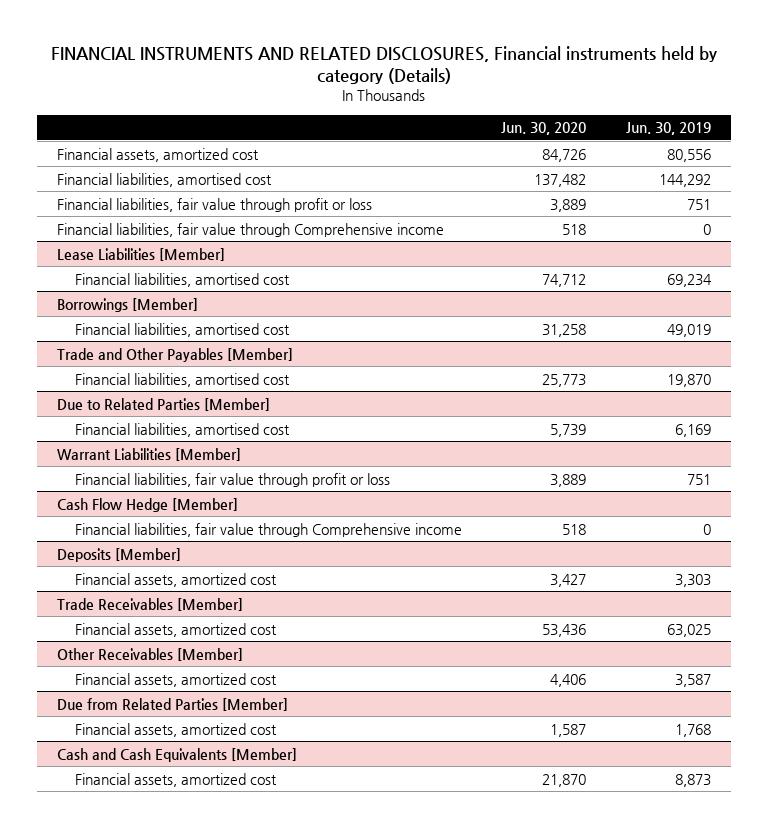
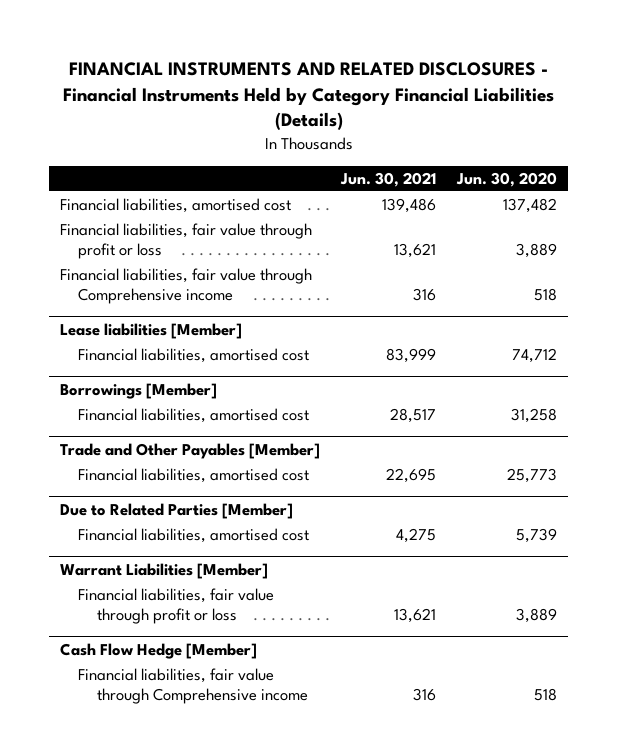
[50,45,717,85] FINANCIAL INSTRUMENTS AND RELATED DISCLOSURES, Financial instruments held by category (Details) -> [62,61,554,131] FINANCIAL INSTRUMENTS AND RELATED DISCLOSURES - Financial Instruments Held by Category Financial Liabilities (Details)
[625,122,711,136] Jun. 30, 2019 -> none
none -> [340,171,437,187] Jun. 30, 2021
[56,147,259,162] Financial assets, amortized cost -> none
[56,247,225,261] Lease Liabilities [Member] -> [59,322,242,339] Lease liabilities [Member]
[56,547,181,562] Deposits [Member] -> none
[74,572,277,587] Financial assets, amortized cost -> none
[56,597,243,611] Trade Receivables [Member] -> none
[74,622,277,637] Financial assets, amortized cost -> none
[56,647,243,661] Other Receivables [Member] -> none
[74,672,277,687] Financial assets, amortized cost -> none
[56,697,288,711] Due from Related Parties [Member] -> none
[74,722,277,737] Financial assets, amortized cost -> none
[56,747,297,762] Cash and Cash Equivalents [Member] -> none
[74,772,277,787] Financial assets, amortized cost -> none

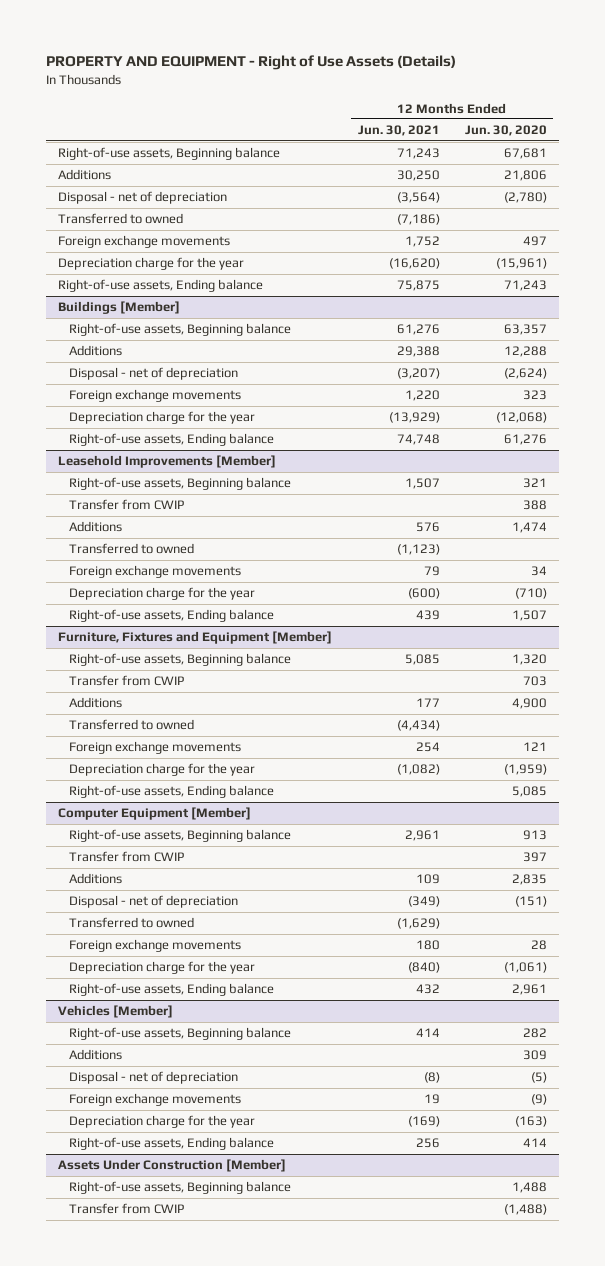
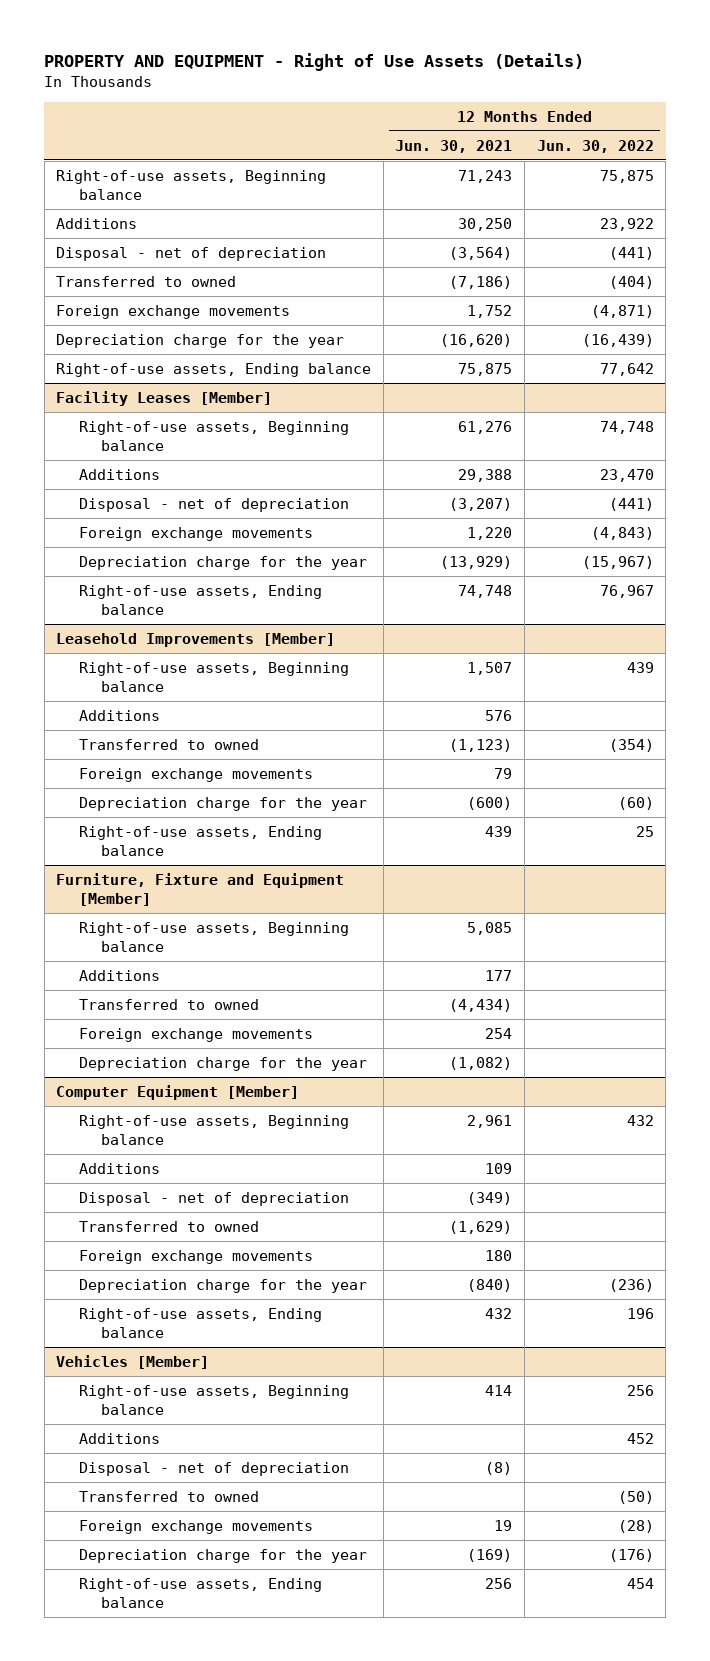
[464,125,547,137] Jun. 30, 2020 -> none
none -> [536,139,654,153] Jun. 30, 2022
[58,301,181,315] Buildings [Member] -> none
none -> [56,390,273,406] Facility Leases [Member]
[68,499,184,511] Transfer from CWIP -> none
[58,631,333,645] Furniture, Fixtures and Equipment [Member] -> [56,872,345,906] Furniture, Fixture and Equipment [Member]
[68,675,184,687] Transfer from CWIP -> none
[68,785,274,799] Right-of-use assets, Ending balance -> none
[68,851,184,863] Transfer from CWIP -> none
none -> [78,1490,259,1502] Transferred to owned
[58,1159,287,1173] Assets Under Construction [Member] -> none
[68,1181,291,1195] Right-of-use assets, Beginning balance -> none
[68,1203,184,1215] Transfer from CWIP -> none

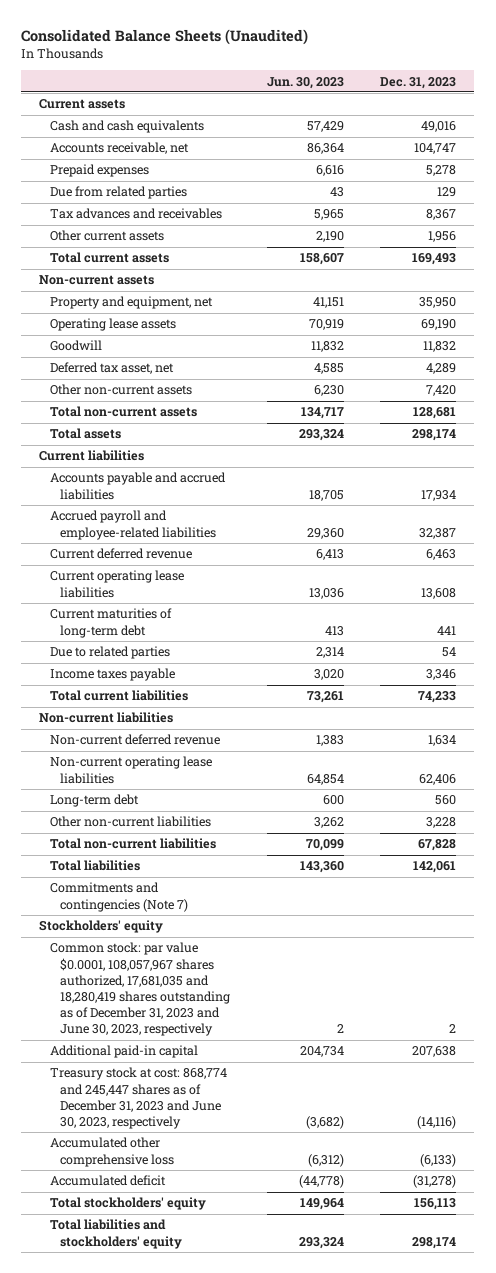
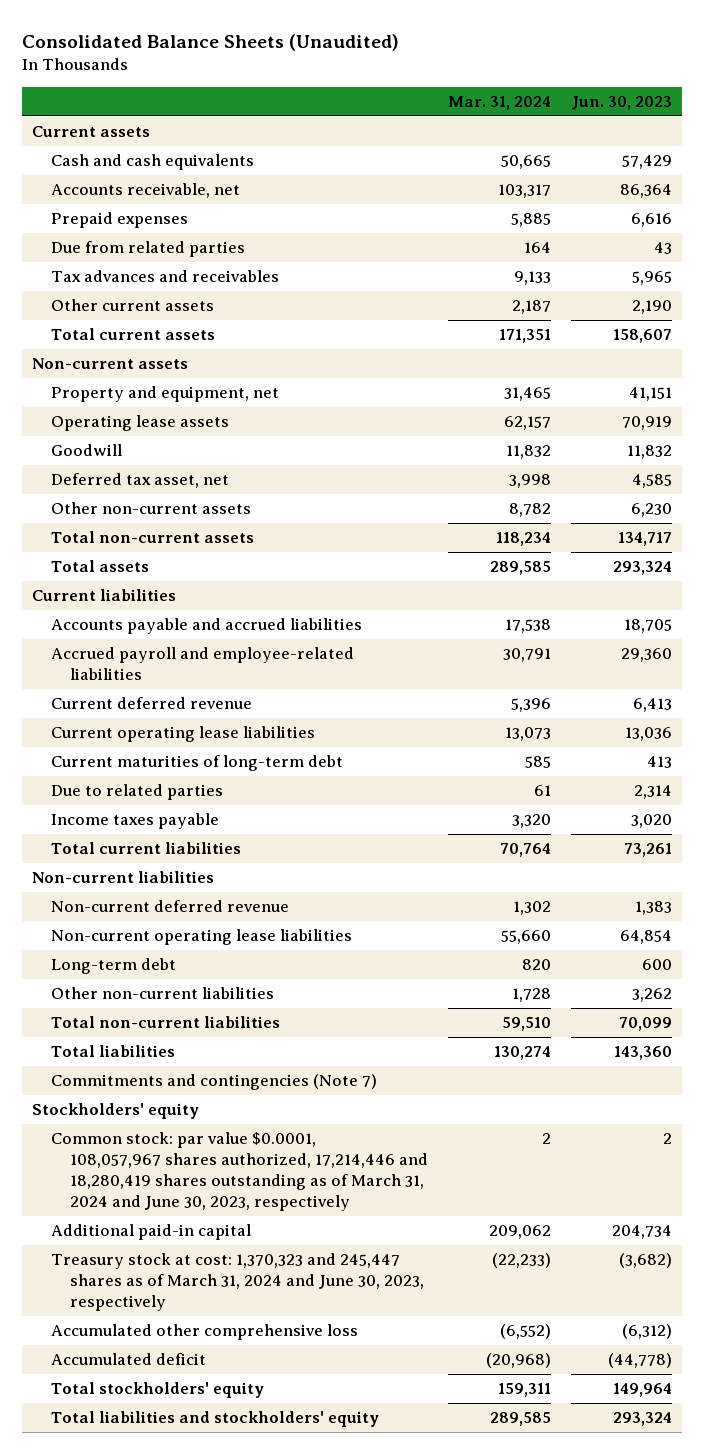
[380,76,457,89] Dec. 31, 2023 -> none
none -> [448,96,552,111] Mar. 31, 2024
[49,942,231,1037] Common stock: par value $0.0001, 108,057,967 shares authorized, 17,681,035 and 18,280,419 shares outstanding as of December 31, 2023 and June 30, 2023, respectively -> [51,1132,429,1212] Common stock: par value $0.0001, 108,057,967 shares authorized, 17,214,446 and 18,280,419 shares outstanding as of March 31, 2024 and June 30, 2023, respectively
[49,1067,227,1129] Treasury stock at cost: 868,774 and 245,447 shares as of December 31, 2023 and June 30, 2023, respectively -> [51,1253,425,1312] Treasury stock at cost: 1,370,323 and 245,447 shares as of March 31, 2024 and June 30, 2023, respectively

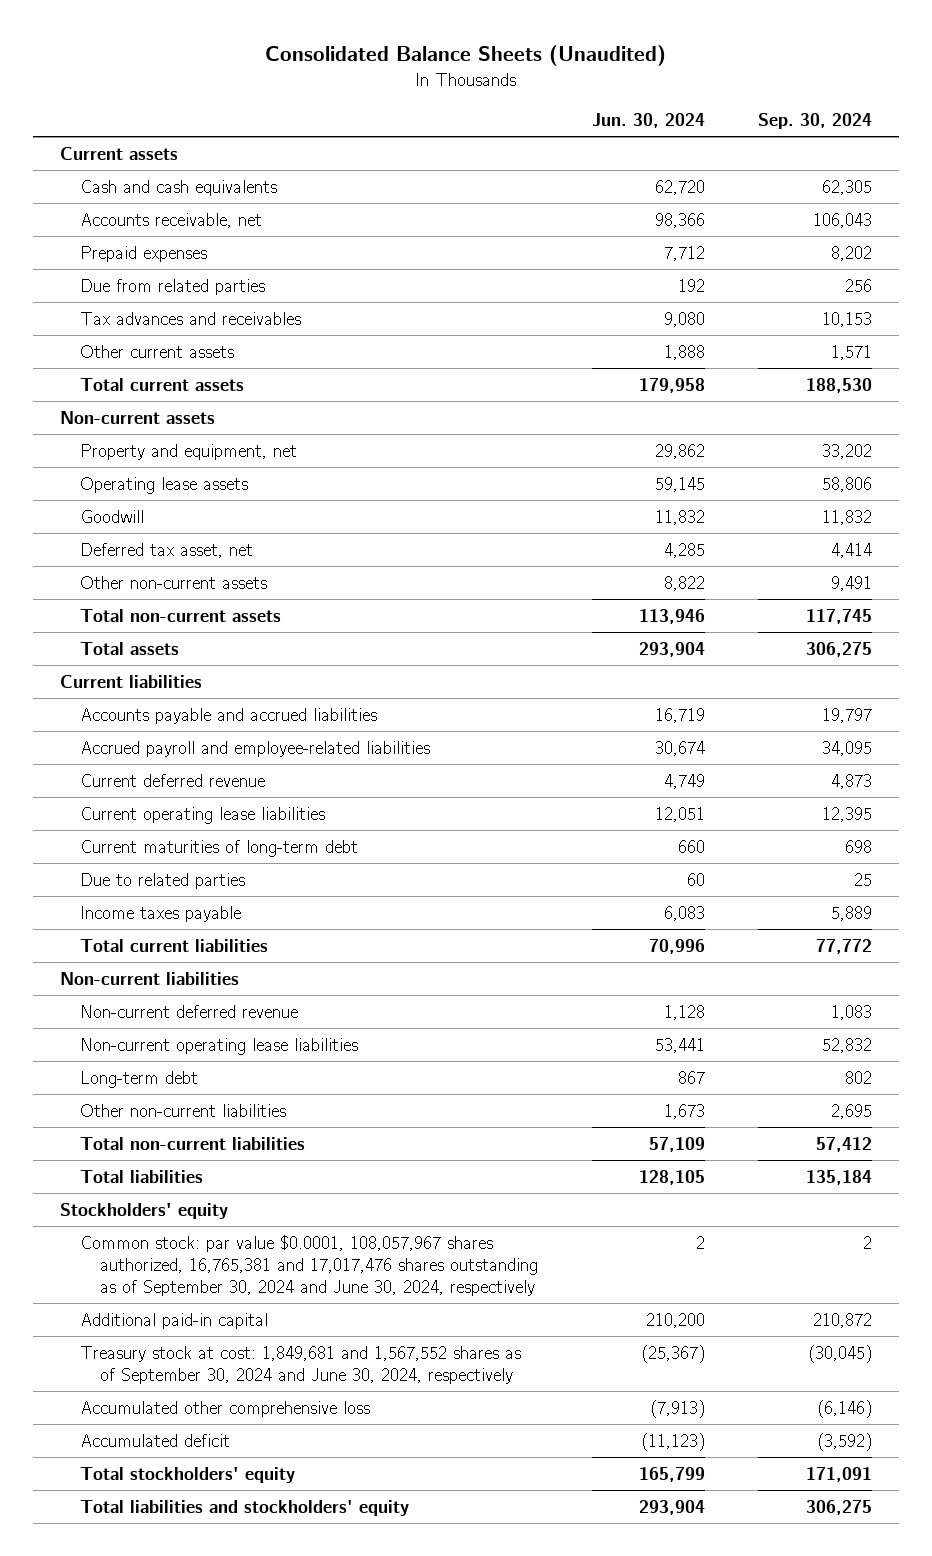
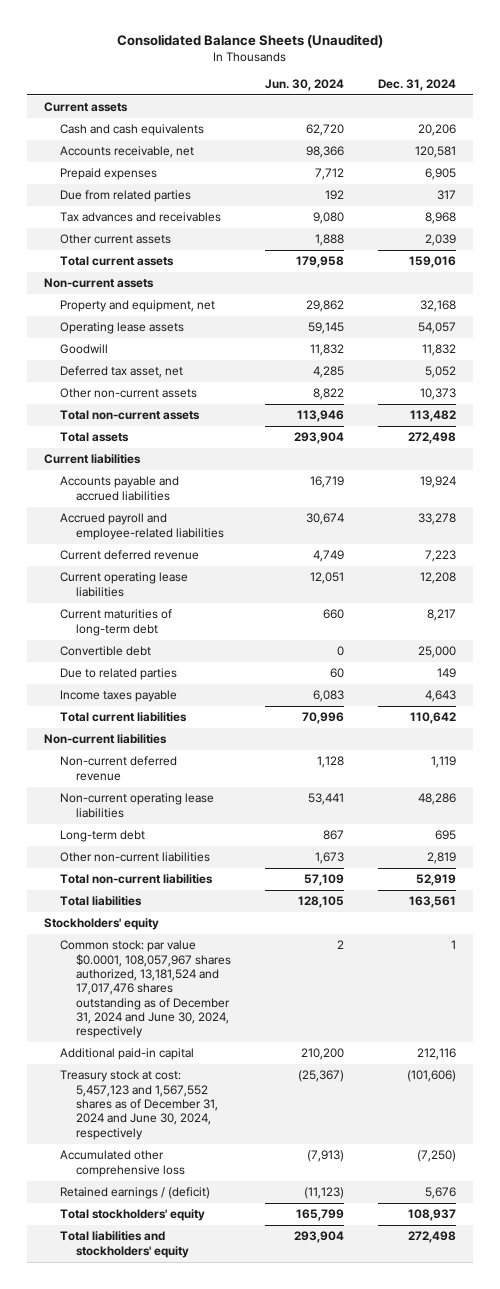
[758,113,873,130] Sep. 30, 2024 -> none
none -> [378,78,457,91] Dec. 31, 2024
none -> [59,646,151,657] Convertible debt
[80,1234,539,1296] Common stock: par value $0.0001, 108,057,967 shares authorized, 16,765,381 and 17,017,476 shares outstanding as of September 30, 2024 and June 30, 2024, respectively -> [59,940,231,1039] Common stock: par value $0.0001, 108,057,967 shares authorized, 13,181,524 and 17,017,476 shares outstanding as of December 31, 2024 and June 30, 2024, respectively
[80,1345,522,1384] Treasury stock at cost: 1,849,681 and 1,567,552 shares as of September 30, 2024 and June 30, 2024, respectively -> [59,1070,218,1140] Treasury stock at cost: 5,457,123 and 1,567,552 shares as of December 31, 2024 and June 30, 2024, respectively
[80,1433,231,1447] Accumulated deficit -> [59,1187,210,1200] Retained earnings / (deficit)

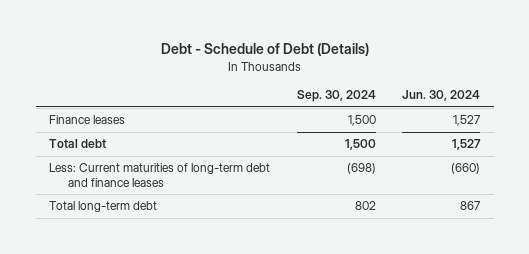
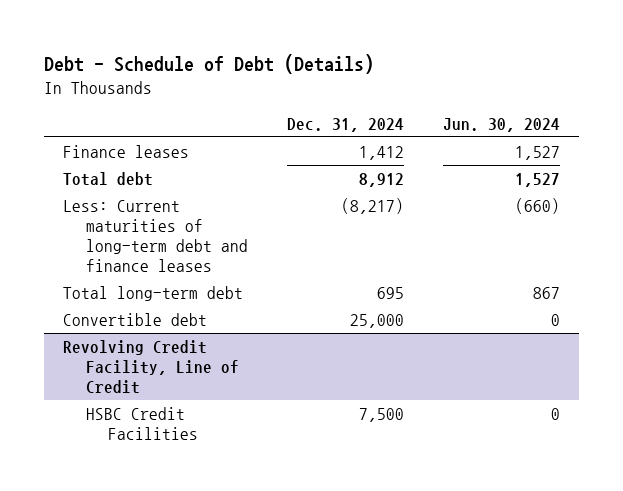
[296,90,376,103] Sep. 30, 2024 -> none
none -> [286,117,404,132] Dec. 31, 2024
none -> [63,312,208,326] Convertible debt
none -> [63,339,239,394] Revolving Credit Facility, Line of Credit
none -> [85,406,199,440] HSBC Credit Facilities

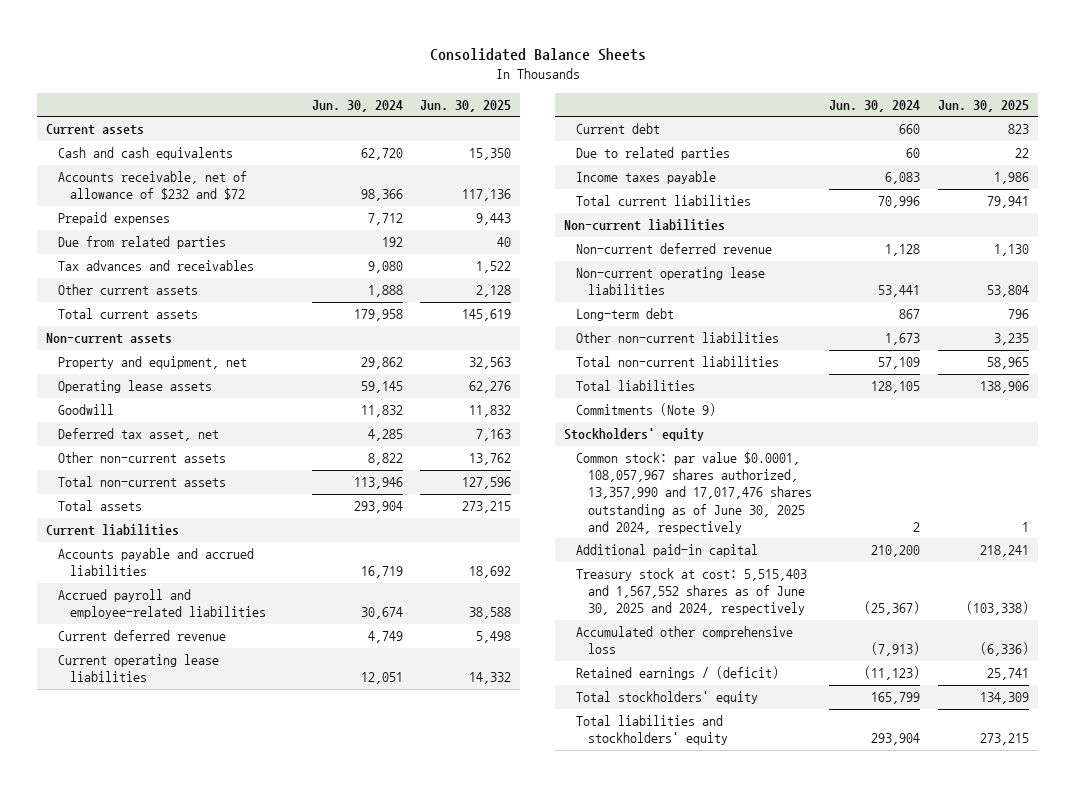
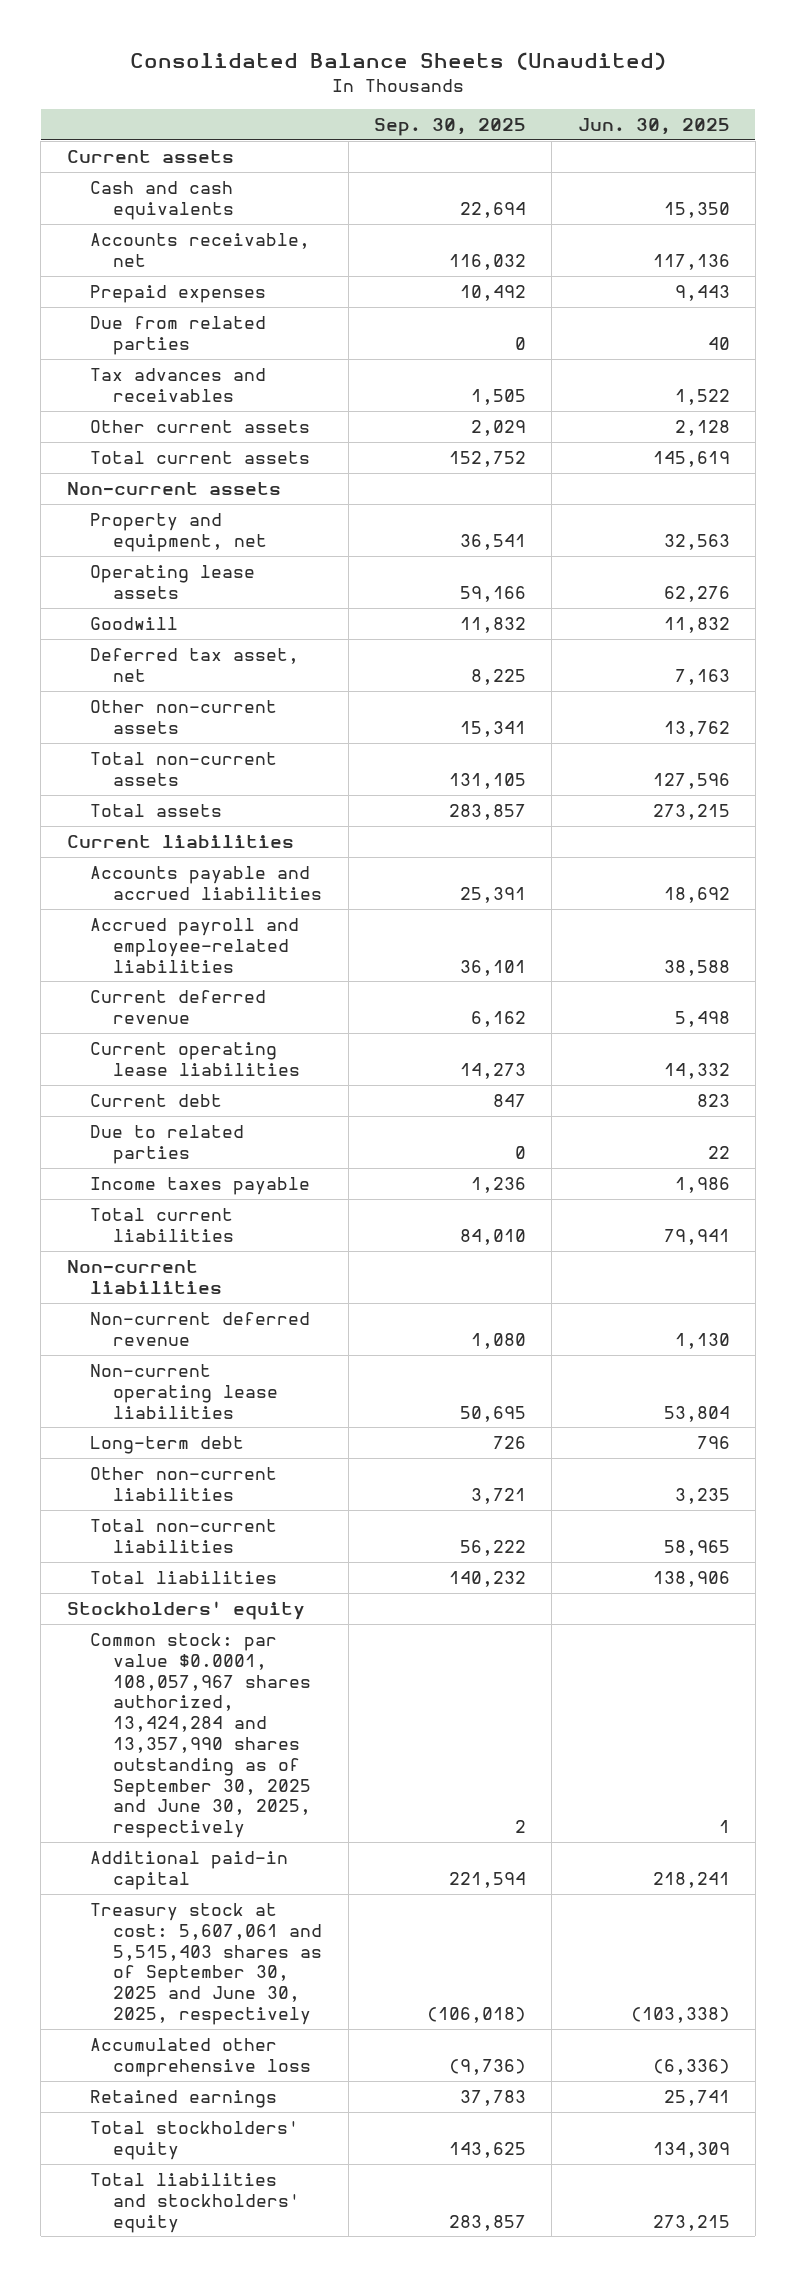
[429,48,646,62] Consolidated Balance Sheets -> [130,51,667,70] Consolidated Balance Sheets (Unaudited)
[311,99,403,112] Jun. 30, 2024 -> none
none -> [373,118,526,137] Sep. 30, 2025
[58,171,248,201] Accounts receivable, net of allowance of $232 and $72 -> [89,233,310,267] Accounts receivable, net
[575,403,716,417] Commitments (Note 9) -> none
[575,452,812,534] Common stock: par value $0.0001, 108,057,967 shares authorized, 13,357,990 and 17,017,476 shares outstanding as of June 30, 2025 and 2024, respectively -> [89,1633,312,1839] Common stock: par value $0.0001, 108,057,967 shares authorized, 13,424,284 and 13,357,990 shares outstanding as of September 30, 2025 and June 30, 2025, respectively
[575,568,807,616] Treasury stock at cost: 5,515,403 and 1,567,552 shares as of June 30, 2025 and 2024, respectively -> [89,1903,323,2026] Treasury stock at cost: 5,607,061 and 5,515,403 shares as of September 30, 2025 and June 30, 2025, respectively
[575,666,779,681] Retained earnings / (deficit) -> [89,2090,277,2109] Retained earnings

